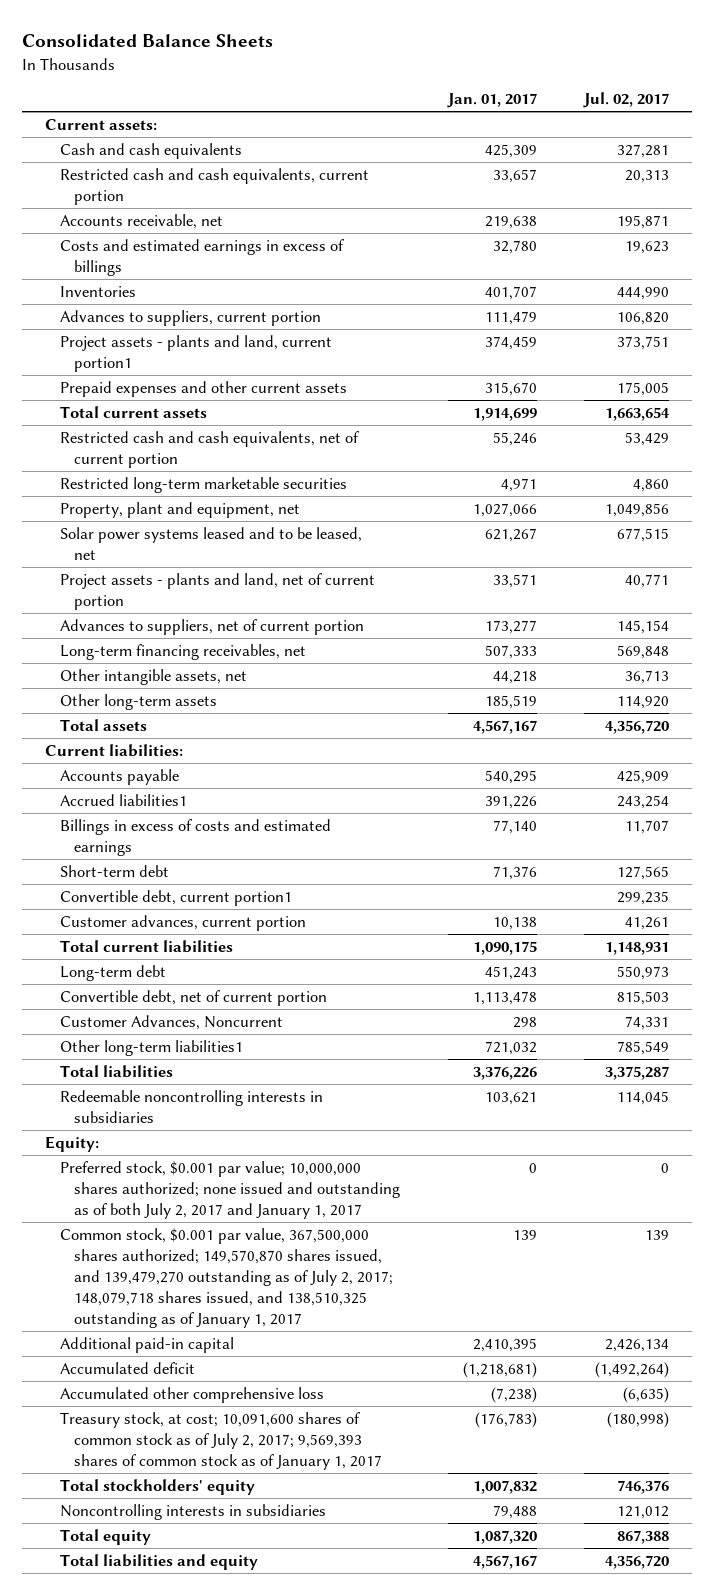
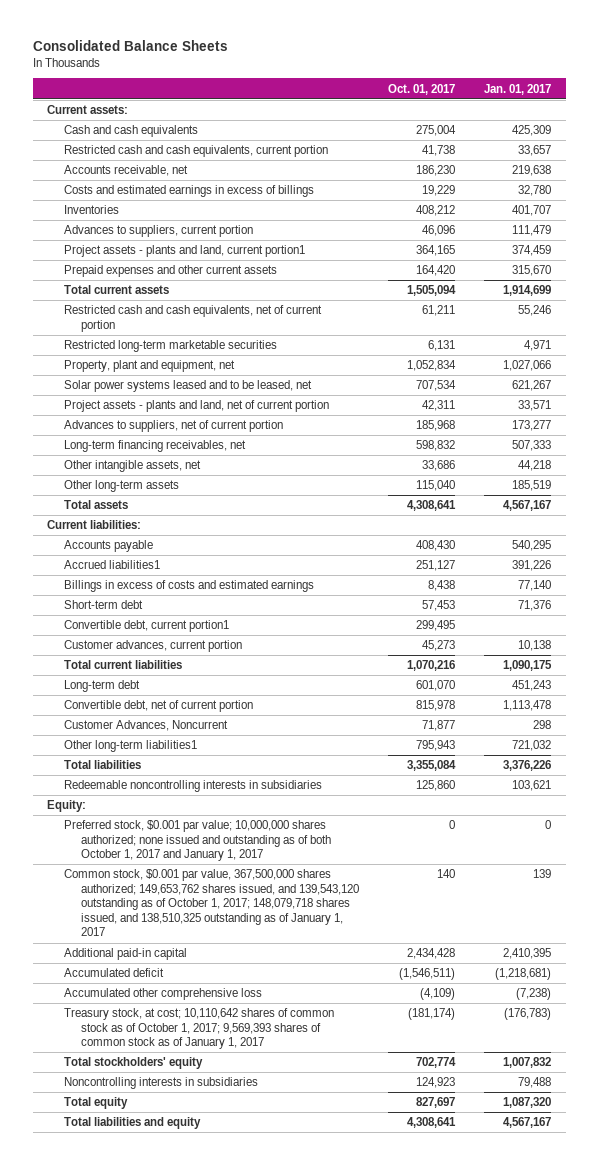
[582,92,669,109] Jul. 02, 2017 -> none
none -> [388,83,456,95] Oct. 01, 2017
[59,1161,401,1219] Preferred stock, $0.001 par value; 10,000,000 shares authorized; none issued and outstanding as of both July 2, 2017 and January 1, 2017 -> [64,820,332,862] Preferred stock, $0.001 par value; 10,000,000 shares authorized; none issued and outstanding as of both October 1, 2017 and January 1, 2017
[59,1228,394,1328] Common stock, $0.001 par value, 367,500,000 shares authorized; 149,570,870 shares issued, and 139,479,270 outstanding as of July 2, 2017; 148,079,718 shares issued, and 138,510,325 outstanding as of January 1, 2017 -> [64,869,360,937] Common stock, $0.001 par value, 367,500,000 shares authorized; 149,653,762 shares issued, and 139,543,120 outstanding as of October 1, 2017; 148,079,718 shares issued, and 138,510,325 outstanding as of January 1, 2017
[59,1412,383,1470] Treasury stock, at cost; 10,091,600 shares of common stock as of July 2, 2017; 9,569,393 shares of common stock as of January 1, 2017 -> [64,1008,335,1050] Treasury stock, at cost; 10,110,642 shares of common stock as of October 1, 2017; 9,569,393 shares of common stock as of January 1, 2017

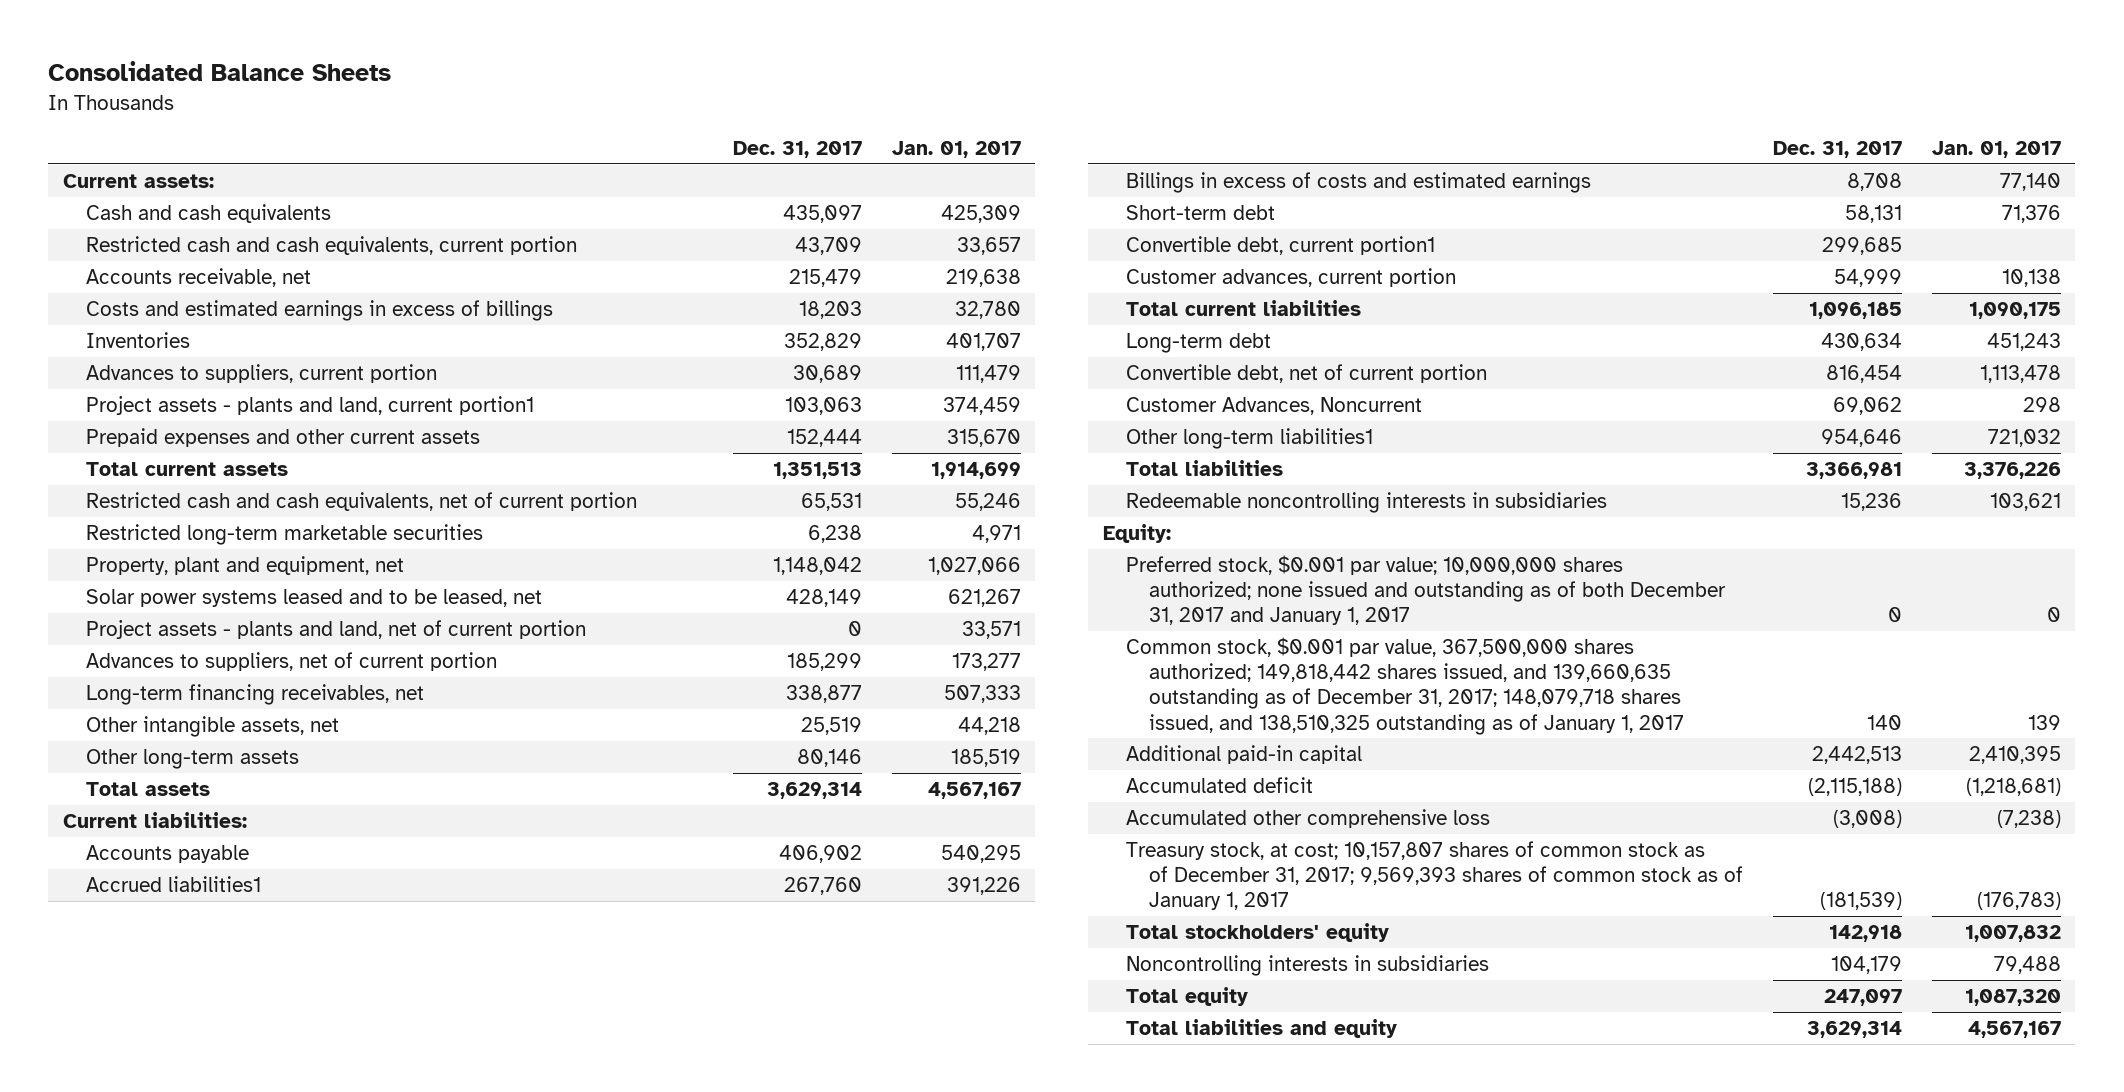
[388,83,456,95] Oct. 01, 2017 -> none
none -> [732,140,862,158] Dec. 31, 2017
[64,820,332,862] Preferred stock, $0.001 par value; 10,000,000 shares authorized; none issued and outstanding as of both October 1, 2017 and January 1, 2017 -> [1126,555,1726,626] Preferred stock, $0.001 par value; 10,000,000 shares authorized; none issued and outstanding as of both December 31, 2017 and January 1, 2017
[64,869,360,937] Common stock, $0.001 par value, 367,500,000 shares authorized; 149,653,762 shares issued, and 139,543,120 outstanding as of October 1, 2017; 148,079,718 shares issued, and 138,510,325 outstanding as of January 1, 2017 -> [1126,637,1684,735] Common stock, $0.001 par value, 367,500,000 shares authorized; 149,818,442 shares issued, and 139,660,635 outstanding as of December 31, 2017; 148,079,718 shares issued, and 138,510,325 outstanding as of January 1, 2017
[64,1008,335,1050] Treasury stock, at cost; 10,110,642 shares of common stock as of October 1, 2017; 9,569,393 shares of common stock as of January 1, 2017 -> [1126,841,1743,911] Treasury stock, at cost; 10,157,807 shares of common stock as of December 31, 2017; 9,569,393 shares of common stock as of January 1, 2017

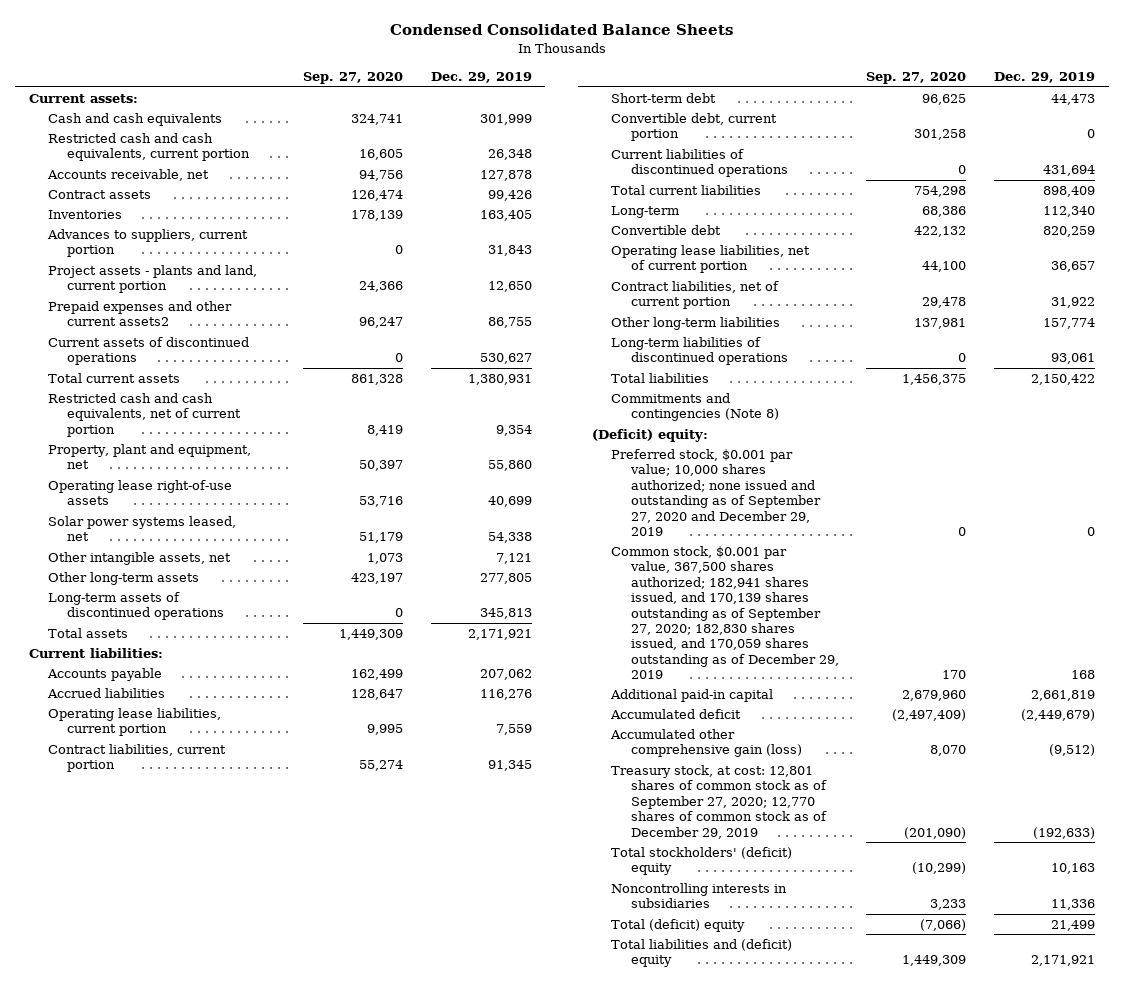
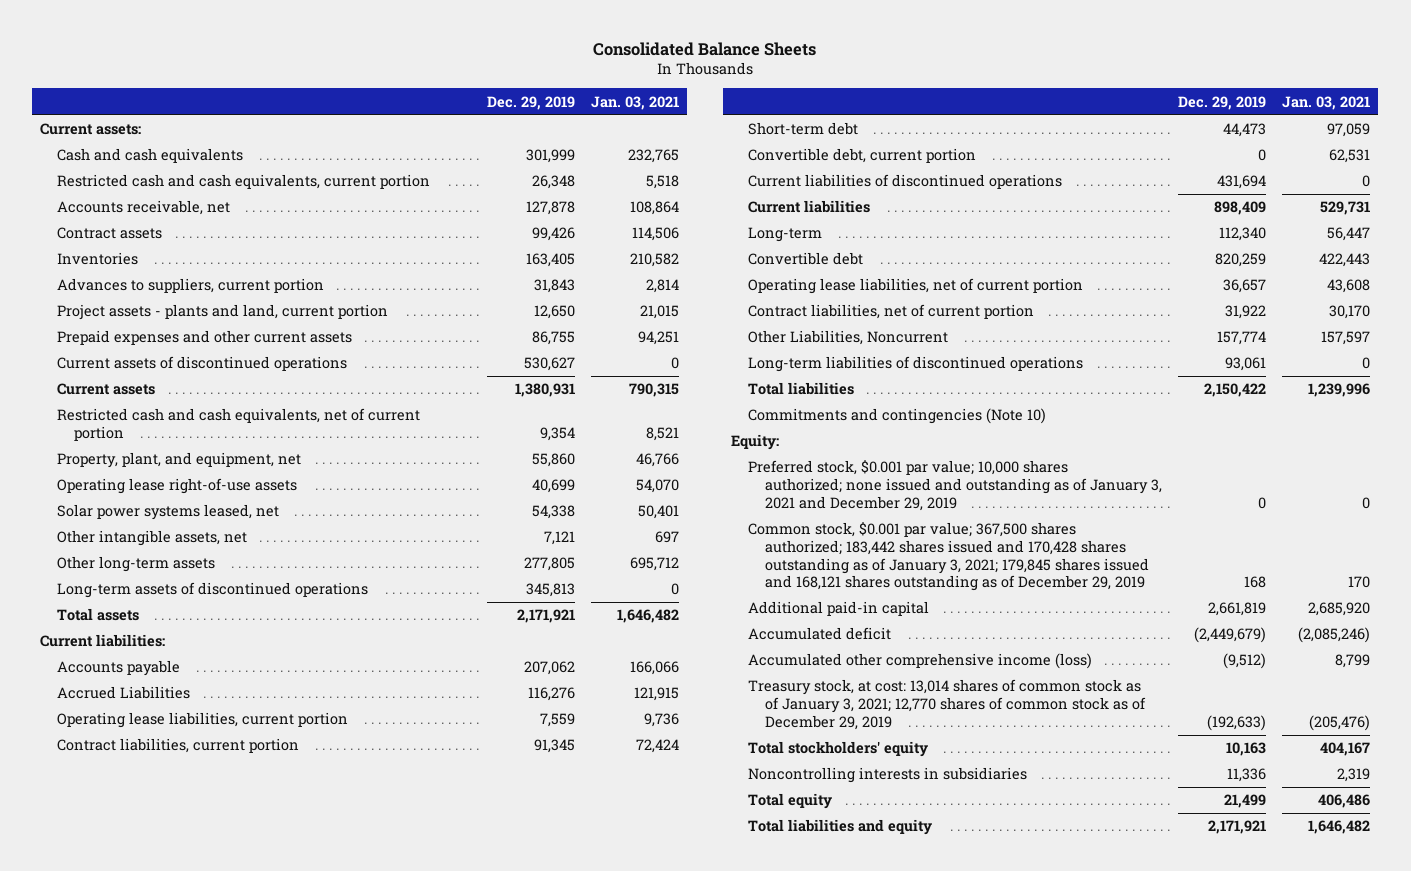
[389,24,733,36] Condensed Consolidated Balance Sheets -> [593,41,817,56] Consolidated Balance Sheets
[302,72,403,85] Sep. 27, 2020 -> none
none -> [591,95,680,110] Jan. 03, 2021
[47,301,232,327] Prepaid expenses and other current assets2 -> [57,330,353,346] Prepaid expenses and other current assets
[47,373,180,384] Total current assets -> [57,383,156,396] Current assets
[47,444,251,470] Property, plant and equipment, net -> [57,452,302,469] Property, plant, and equipment, net
[46,688,165,699] Accrued liabilities -> [57,686,191,700] Accrued Liabilities
[611,185,762,196] Total current liabilities -> [748,200,871,214] Current liabilities
[611,317,781,331] Other long-term liabilities -> [748,330,949,346] Other Liabilities, Noncurrent
[611,393,779,422] Commitments and contingencies (Note 8) -> [748,408,1047,425] Commitments and contingencies (Note 10)
[591,429,708,443] (Deficit) equity: -> [731,434,780,451] Equity:
[611,449,821,536] Preferred stock, $0.001 par value; 10,000 shares authorized; none issued and outstanding as of September 27, 2020 and December 29, 2019 -> [748,460,1163,511] Preferred stock, $0.001 par value; 10,000 shares authorized; none issued and outstanding as of January 3, 2021 and December 29, 2019
[611,546,839,679] Common stock, $0.001 par value, 367,500 shares authorized; 182,941 shares issued, and 170,139 shares outstanding as of September 27, 2020; 182,830 shares issued, and 170,059 shares outstanding as of December 29, 2019 -> [748,522,1150,592] Common stock, $0.001 par value; 367,500 shares authorized; 183,442 shares issued and 170,428 shares outstanding as of January 3, 2021; 179,845 shares issued and 168,121 shares outstanding as of December 29, 2019
[610,729,802,758] Accumulated other comprehensive gain (loss) -> [748,653,1093,670] Accumulated other comprehensive income (loss)
[611,765,827,839] Treasury stock, at cost: 12,801 shares of common stock as of September 27, 2020; 12,770 shares of common stock as of December 29, 2019 -> [748,679,1147,730] Treasury stock, at cost: 13,014 shares of common stock as of January 3, 2021; 12,770 shares of common stock as of December 29, 2019
[611,847,793,876] Total stockholders' (deficit) equity -> [748,741,929,758] Total stockholders' equity
[611,919,746,933] Total (deficit) equity -> [748,793,833,810] Total equity
[611,939,793,968] Total liabilities and (deficit) equity -> [748,819,933,836] Total liabilities and equity

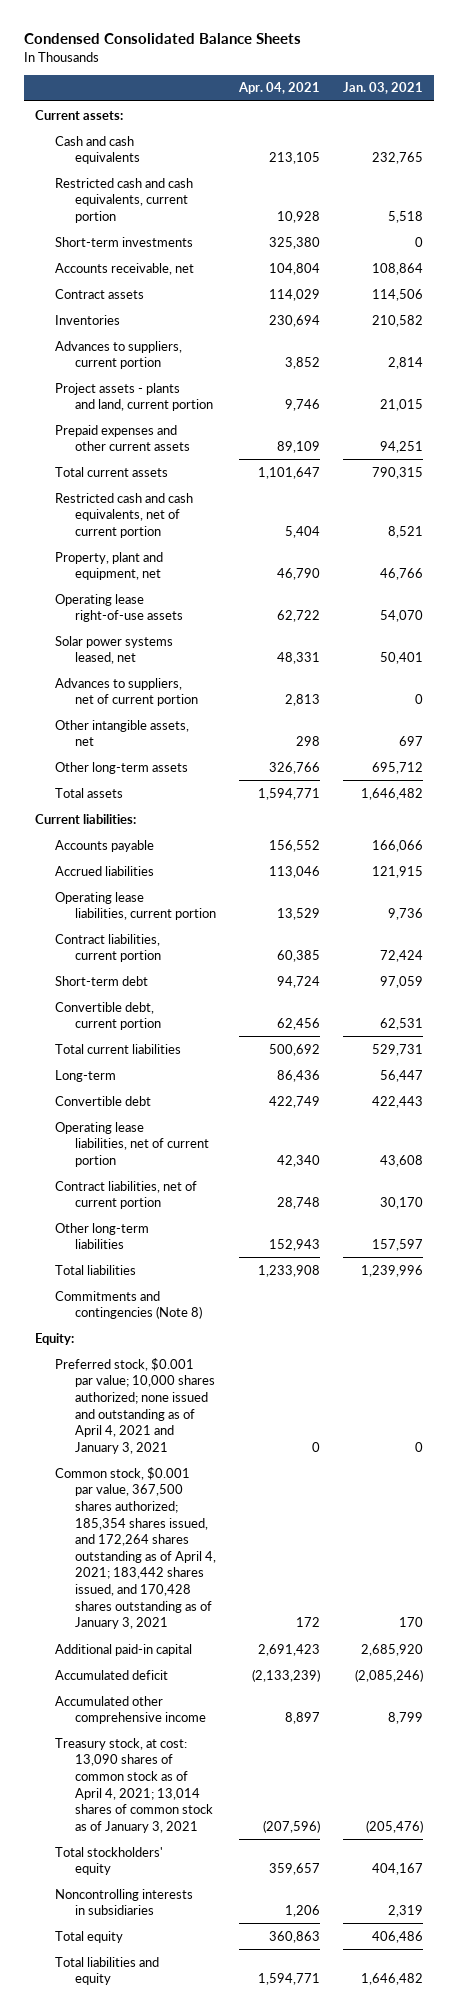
[593,41,817,56] Consolidated Balance Sheets -> [23,33,301,45] Condensed Consolidated Balance Sheets
[487,95,576,110] Dec. 29, 2019 -> none
none -> [237,82,320,95] Apr. 04, 2021
none -> [54,236,193,247] Short-term investments
[57,356,348,372] Current assets of discontinued operations -> none
[57,383,156,396] Current assets -> [54,466,168,477] Total current assets
[57,452,302,469] Property, plant, and equipment, net -> [54,551,163,581] Property, plant and equipment, net
none -> [54,677,198,707] Advances to suppliers, net of current portion
[57,582,369,599] Long-term assets of discontinued operations -> none
[57,686,191,700] Accrued Liabilities -> [54,865,154,876] Accrued liabilities
[748,174,1063,190] Current liabilities of discontinued operations -> none
[748,200,871,214] Current liabilities -> [54,1043,181,1054] Total current liabilities
[748,356,1084,373] Long-term liabilities of discontinued operations -> none
[748,330,949,346] Other Liabilities, Noncurrent -> [54,1222,149,1250] Other long-term liabilities
[748,408,1047,425] Commitments and contingencies (Note 10) -> [54,1290,202,1320] Commitments and contingencies (Note 8)
[748,460,1163,511] Preferred stock, $0.001 par value; 10,000 shares authorized; none issued and outstanding as of January 3, 2021 and December 29, 2019 -> [54,1357,215,1454] Preferred stock, $0.001 par value; 10,000 shares authorized; none issued and outstanding as of April 4, 2021 and January 3, 2021
[748,522,1150,592] Common stock, $0.001 par value; 367,500 shares authorized; 183,442 shares issued and 170,428 shares outstanding as of January 3, 2021; 179,845 shares issued and 168,121 shares outstanding as of December 29, 2019 -> [54,1466,216,1630] Common stock, $0.001 par value, 367,500 shares authorized; 185,354 shares issued, and 172,264 shares outstanding as of April 4, 2021; 183,442 shares issued, and 170,428 shares outstanding as of January 3, 2021
[748,653,1093,670] Accumulated other comprehensive income (loss) -> [54,1695,206,1725] Accumulated other comprehensive income
[748,679,1147,730] Treasury stock, at cost: 13,014 shares of common stock as of January 3, 2021; 12,770 shares of common stock as of December 29, 2019 -> [54,1737,213,1833] Treasury stock, at cost: 13,090 shares of common stock as of April 4, 2021; 13,014 shares of common stock as of January 3, 2021

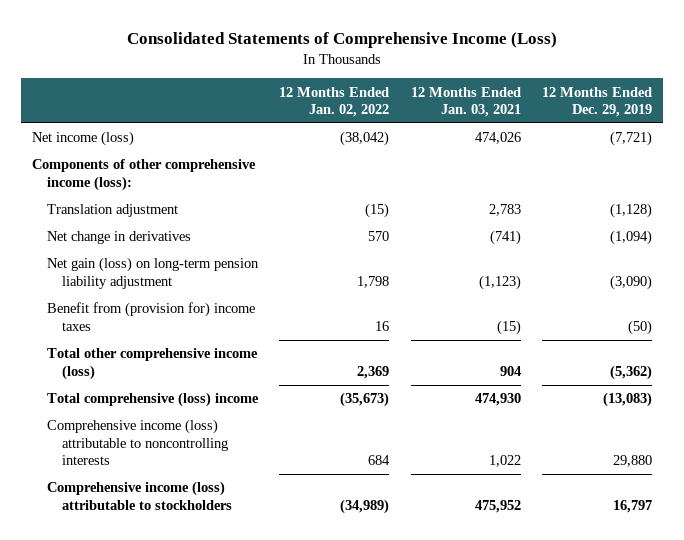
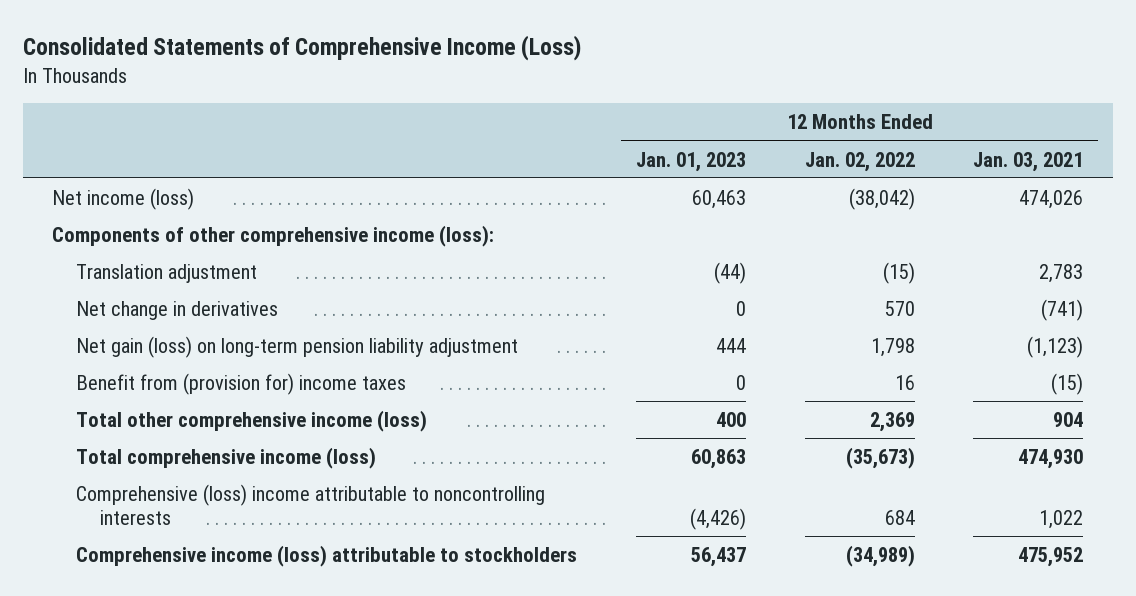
[542,86,653,118] 12 Months Ended Dec. 29, 2019 -> none
none -> [635,151,746,172] Jan. 01, 2023
[46,392,259,408] Total comprehensive (loss) income -> [75,446,376,469] Total comprehensive income (loss)
[46,419,228,466] Comprehensive income (loss) attributable to noncontrolling interests -> [75,483,545,526] Comprehensive (loss) income attributable to noncontrolling interests

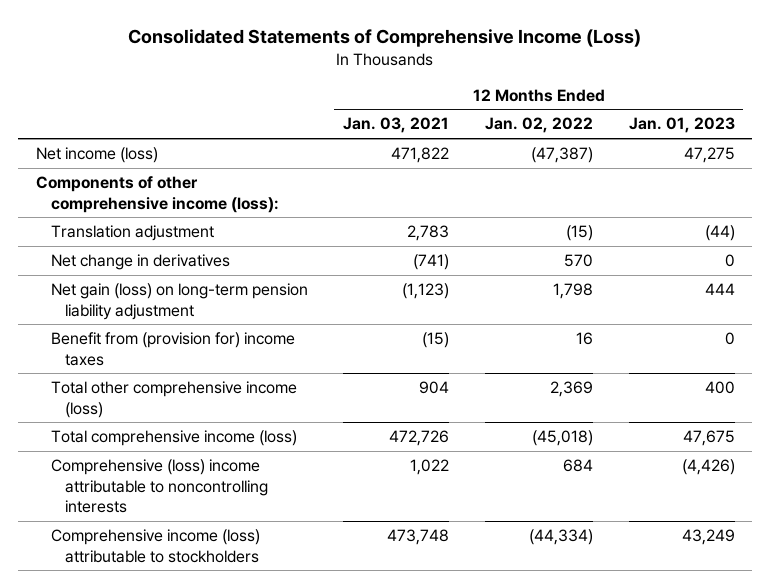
[691,189,746,209] 60,463 -> [683,147,735,164] 47,275
[848,187,915,210] (38,042) -> [530,147,593,164] (47,387)
[1019,189,1084,209] 474,026 -> [391,147,450,164] 471,822
[690,448,746,469] 60,863 -> [682,430,735,447] 47,675
[845,446,915,469] (35,673) -> [531,430,593,447] (45,018)
[1018,448,1084,469] 474,930 -> [389,430,450,447] 472,726
[690,546,746,567] 56,437 -> [681,529,735,546] 43,249
[845,544,915,567] (34,989) -> [528,529,593,546] (44,334)
[1018,546,1084,567] 475,952 -> [387,529,450,546] 473,748

